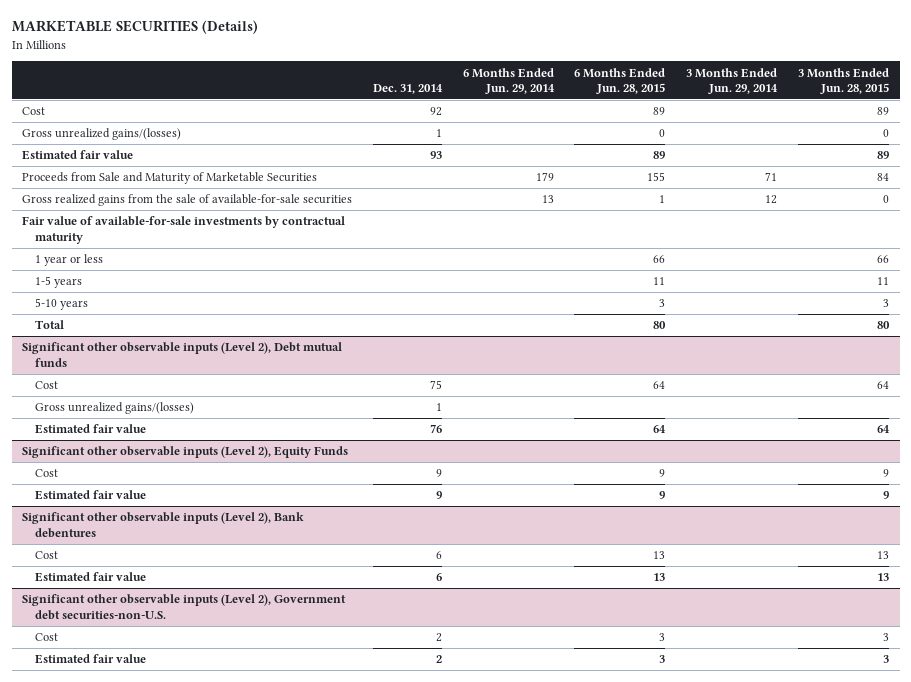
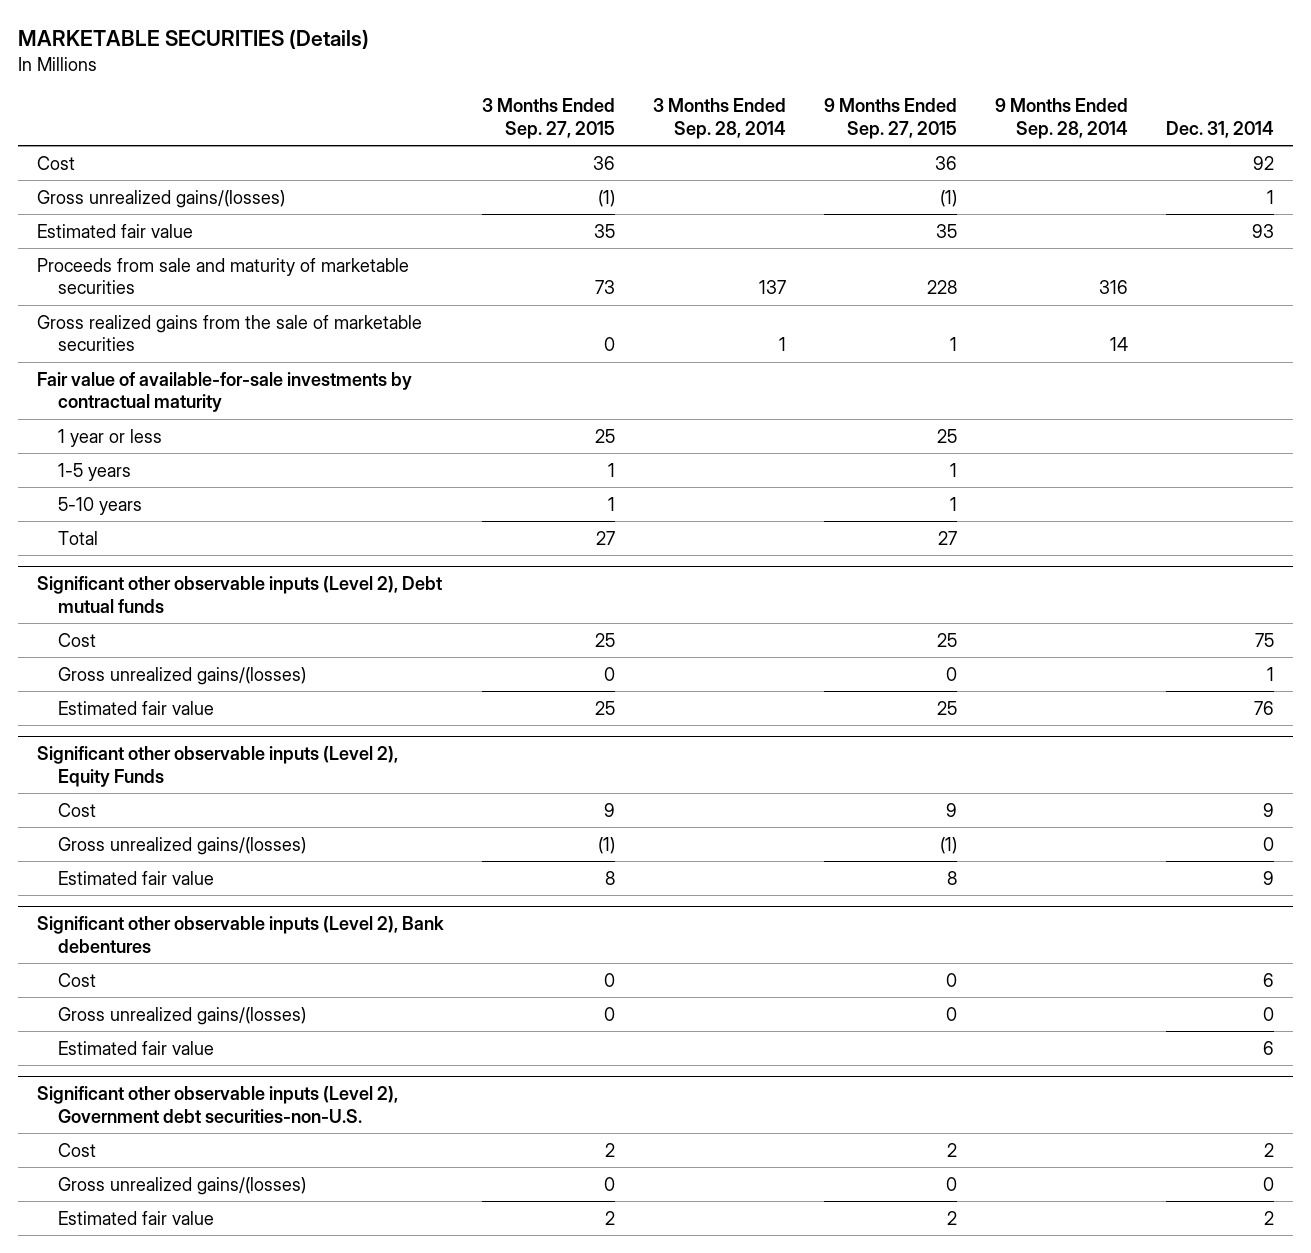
[462,67,555,95] 6 Months Ended Jun. 29, 2014 -> none
[574,67,666,95] 6 Months Ended Jun. 28, 2015 -> none
[686,67,779,95] 3 Months Ended Jun. 29, 2014 -> none
[798,67,890,95] 3 Months Ended Jun. 28, 2015 -> none
none -> [481,98,615,139] 3 Months Ended Sep. 27, 2015
none -> [652,98,786,139] 3 Months Ended Sep. 28, 2014
none -> [823,98,957,139] 9 Months Ended Sep. 27, 2015
none -> [994,98,1128,139] 9 Months Ended Sep. 28, 2014
[21,172,317,185] Proceeds from Sale and Maturity of Marketable Securities -> [36,257,409,295] Proceeds from sale and maturity of marketable securities
[21,194,352,207] Gross realized gains from the sale of available-for-sale securities -> [36,314,422,352] Gross realized gains from the sale of marketable securities
none -> [58,836,307,855] Gross unrealized gains/(losses)
none -> [58,1006,307,1025] Gross unrealized gains/(losses)
none -> [58,1176,307,1195] Gross unrealized gains/(losses)

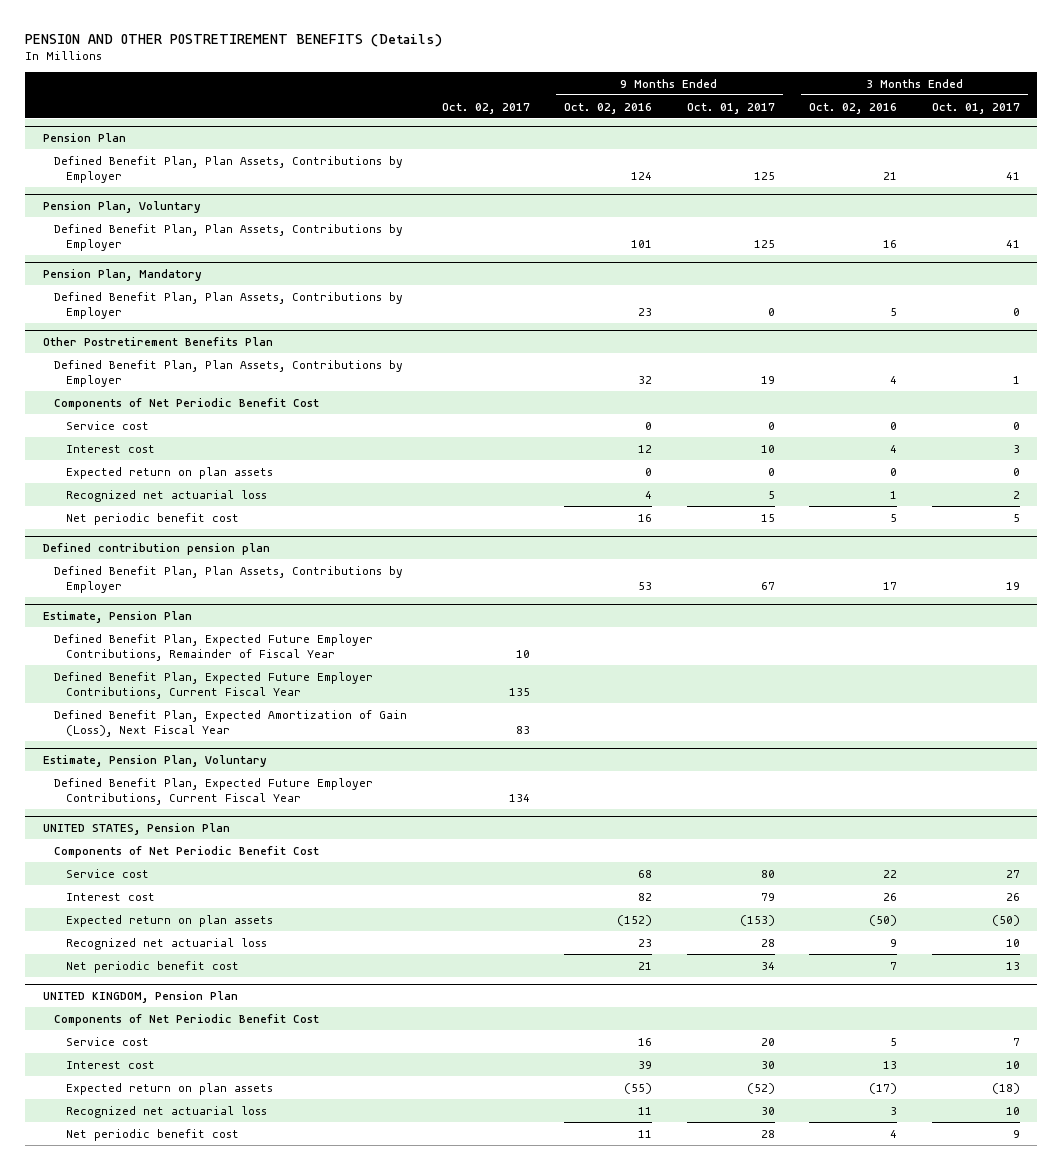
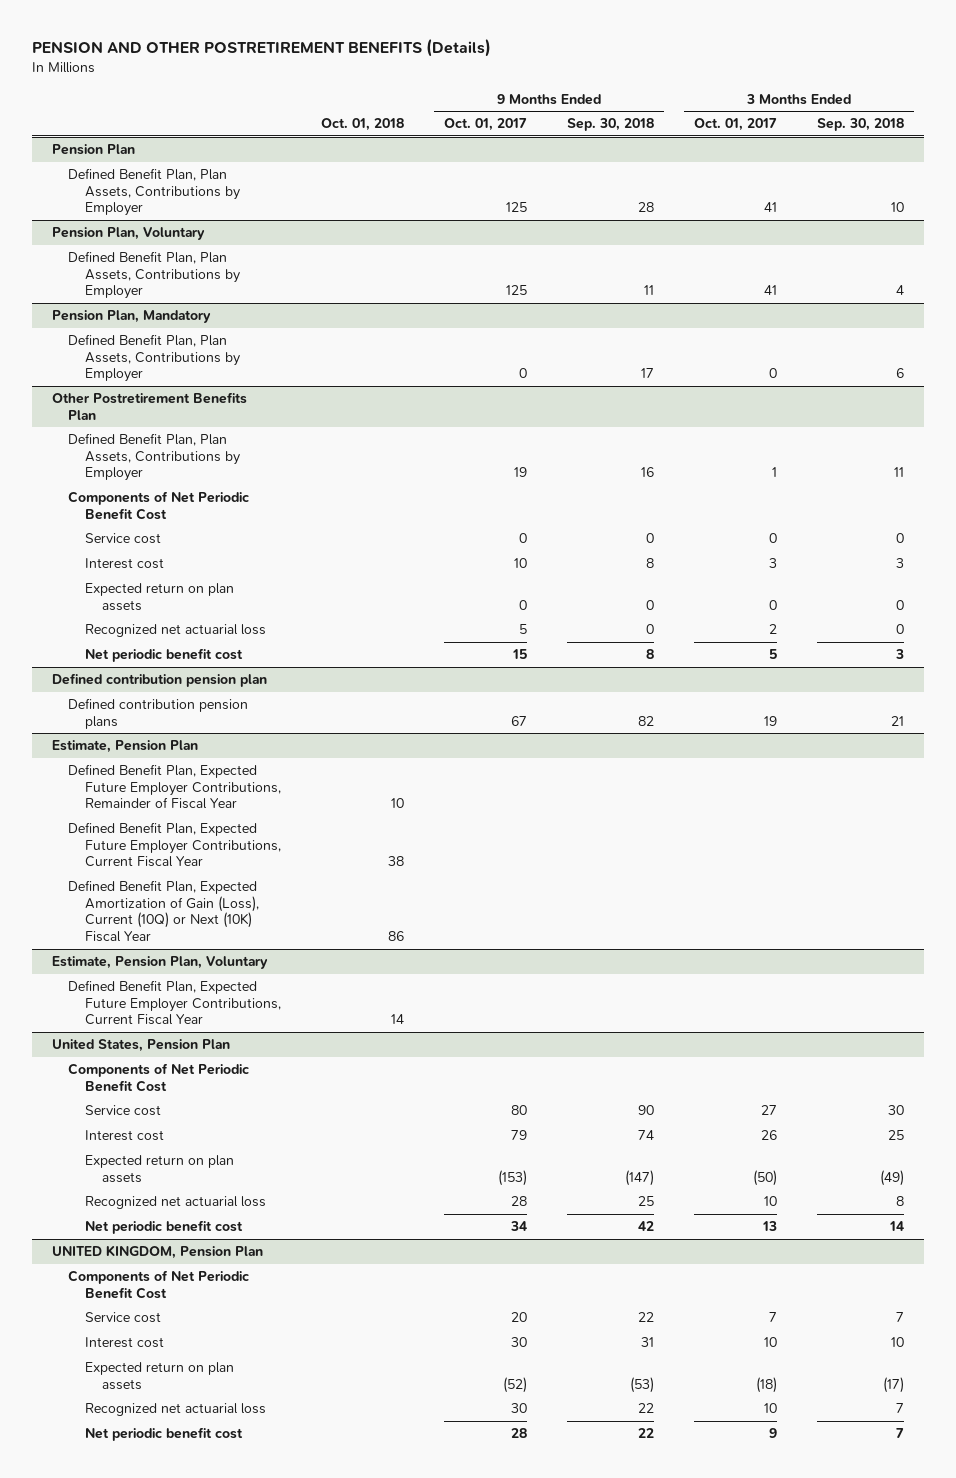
[441,102,530,114] Oct. 02, 2017 -> none
[564,102,653,114] Oct. 02, 2016 -> none
[809,102,898,114] Oct. 02, 2016 -> none
none -> [321,118,405,132] Oct. 01, 2018
none -> [567,118,655,132] Sep. 30, 2018
none -> [817,118,905,132] Sep. 30, 2018
[54,565,404,593] Defined Benefit Plan, Plan Assets, Contributions by Employer -> [68,698,249,729] Defined contribution pension plans
[54,709,408,737] Defined Benefit Plan, Expected Amortization of Gain (Loss), Next Fiscal Year -> [68,880,260,942] Defined Benefit Plan, Expected Amortization of Gain (Loss), Current (10Q) or Next (10K) Fiscal Year
[42,823,230,836] UNITED STATES, Pension Plan -> [51,1039,230,1053] United States, Pension Plan

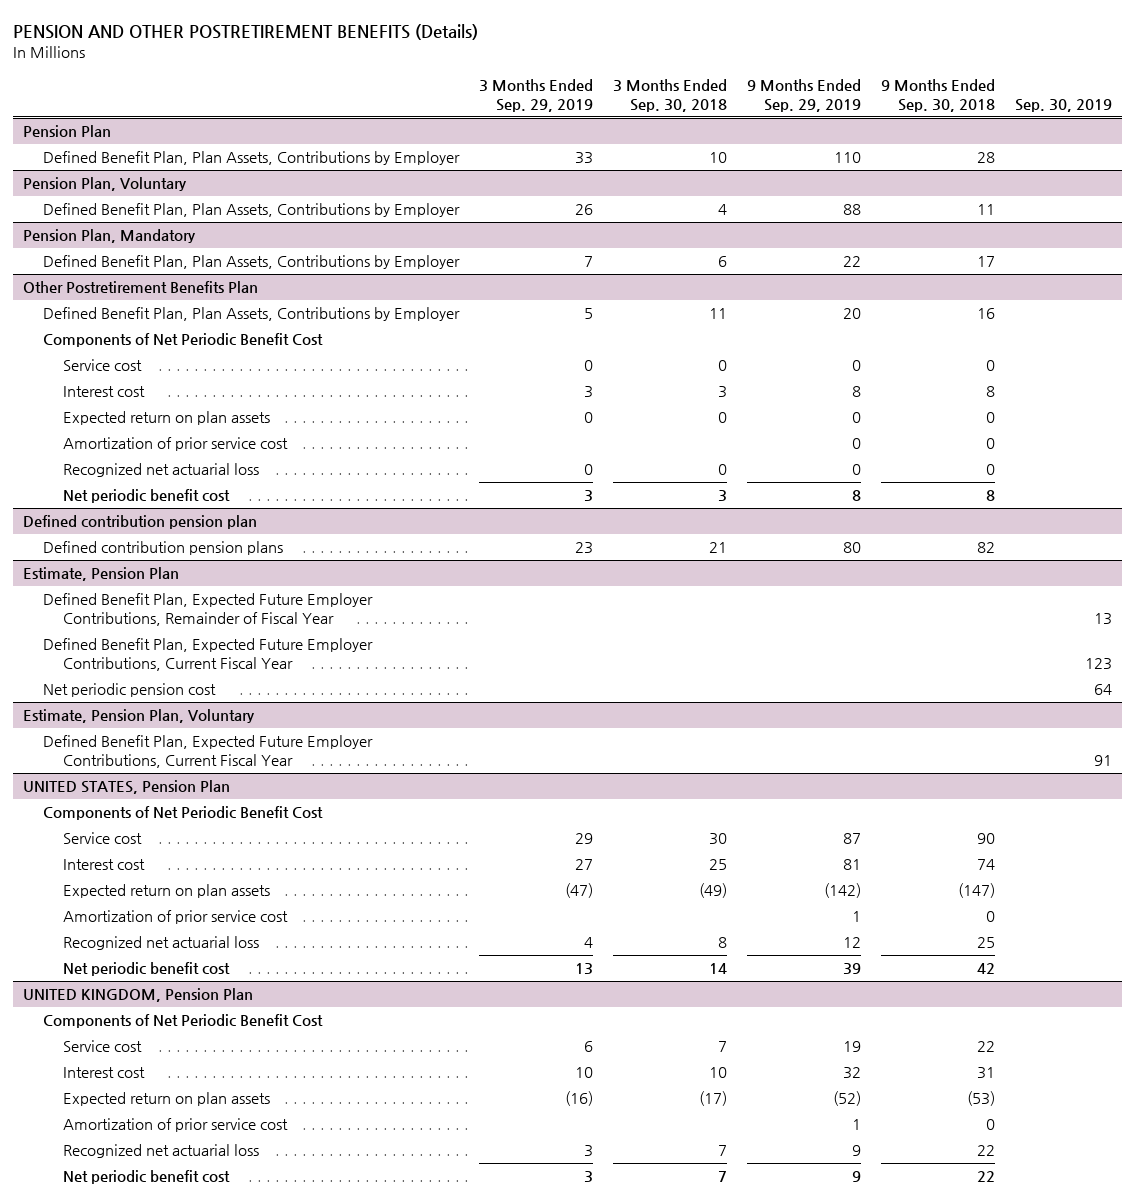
[321,118,405,132] Oct. 01, 2018 -> none
[444,118,528,132] Oct. 01, 2017 -> none
[694,118,778,132] Oct. 01, 2017 -> none
none -> [479,78,594,112] 3 Months Ended Sep. 29, 2019
none -> [746,78,861,112] 9 Months Ended Sep. 29, 2019
none -> [1014,98,1112,112] Sep. 30, 2019
none -> [62,436,288,451] Amortization of prior service cost
[68,880,260,942] Defined Benefit Plan, Expected Amortization of Gain (Loss), Current (10Q) or Next (10K) Fiscal Year -> [43,682,217,697] Net periodic pension cost
[51,1039,230,1053] United States, Pension Plan -> [23,779,231,794] UNITED STATES, Pension Plan
none -> [62,909,288,924] Amortization of prior service cost
none -> [62,1117,288,1132] Amortization of prior service cost

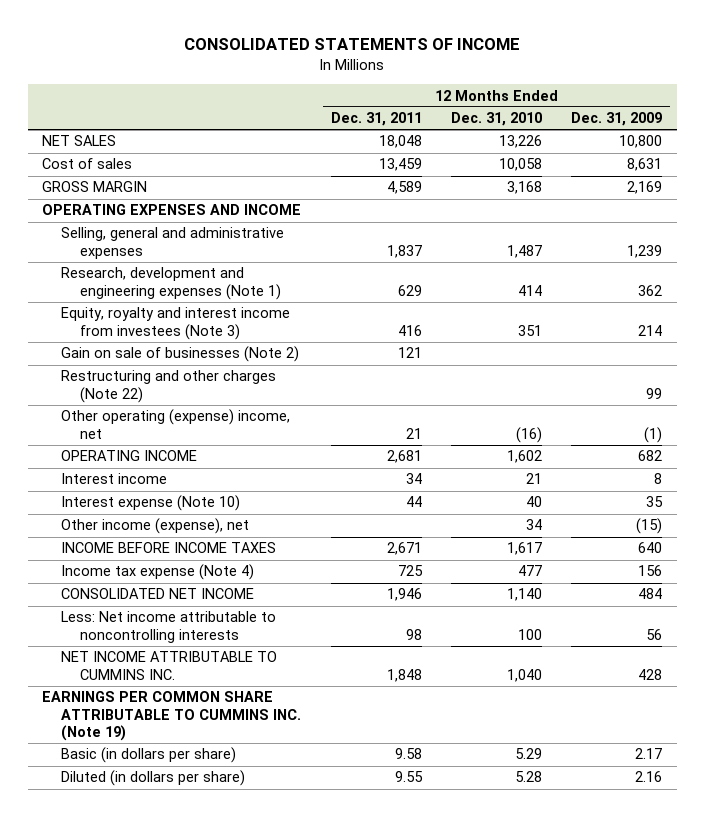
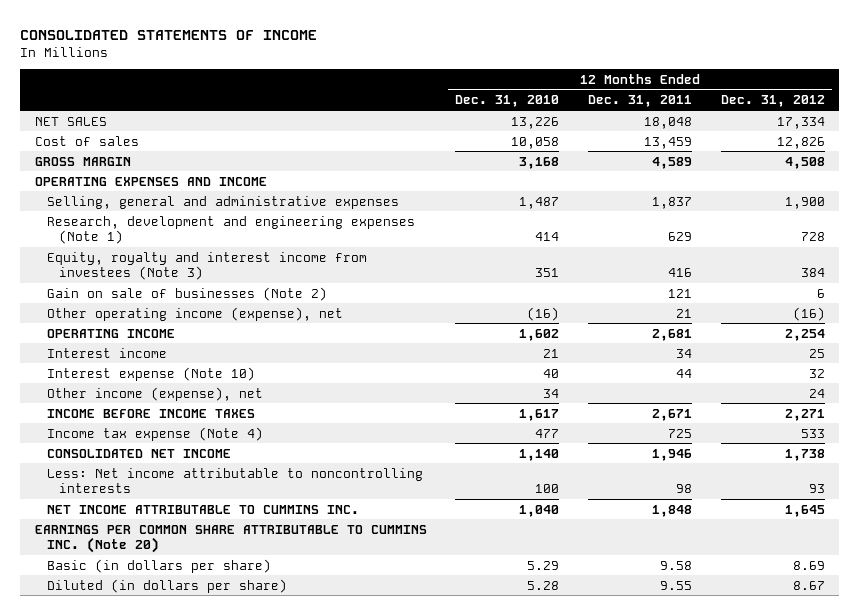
[571,112,663,127] Dec. 31, 2009 -> none
none -> [720,95,825,108] Dec. 31, 2012
[61,370,277,403] Restructuring and other charges (Note 22) -> none
[61,409,291,439] Other operating (expense) income, net -> [46,306,343,321] Other operating income (expense), net
[42,691,302,741] EARNINGS PER COMMON SHARE ATTRIBUTABLE TO CUMMINS INC. (Note 19) -> [34,524,427,554] EARNINGS PER COMMON SHARE ATTRIBUTABLE TO CUMMINS INC. (Note 20)

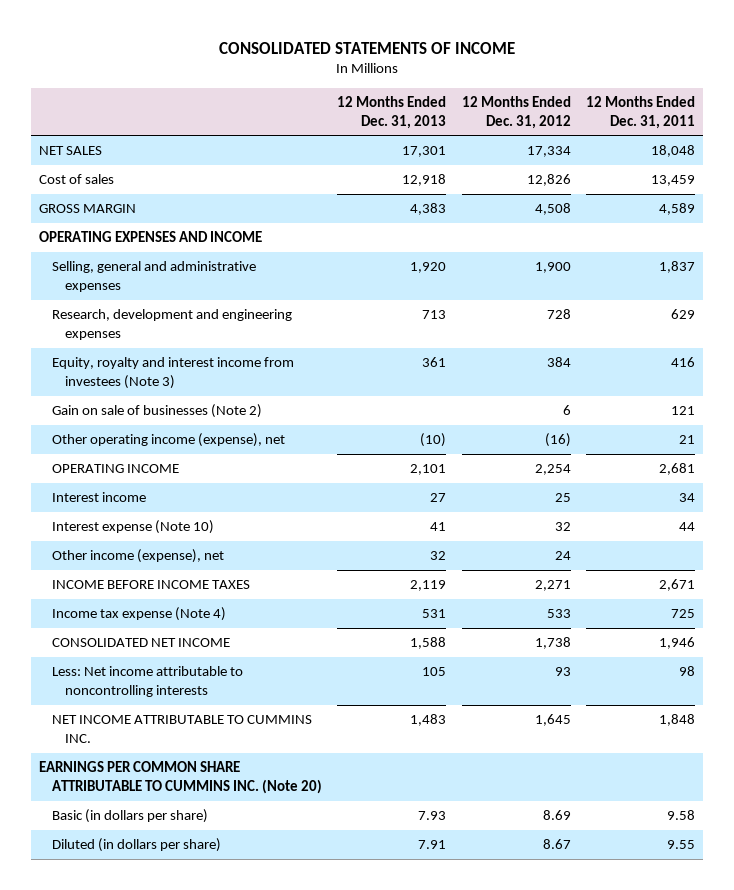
[455,95,560,108] Dec. 31, 2010 -> none
none -> [337,95,447,129] 12 Months Ended Dec. 31, 2013
[46,215,415,245] Research, development and engineering expenses (Note 1) -> [51,309,292,340] Research, development and engineering expenses

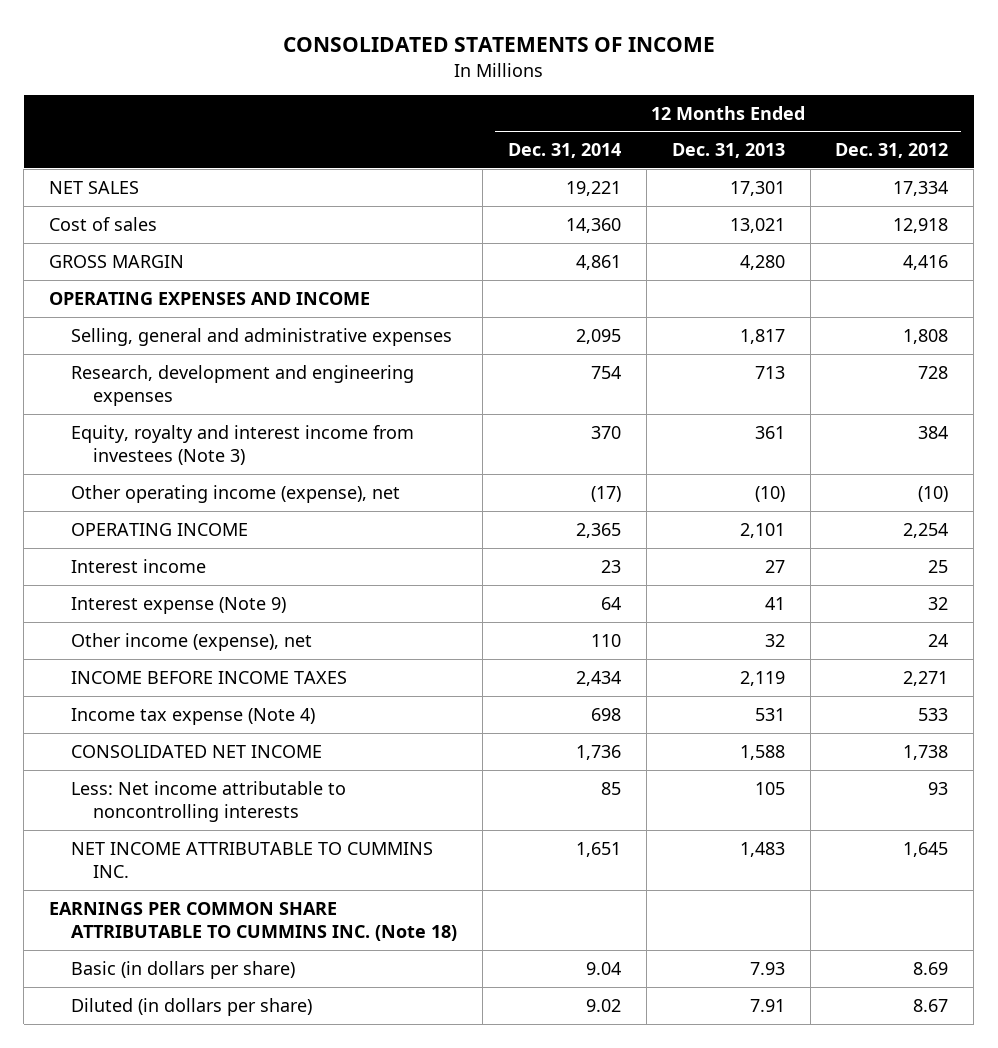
[586,95,696,129] 12 Months Ended Dec. 31, 2011 -> none
none -> [508,143,622,159] Dec. 31, 2014
[402,174,447,187] 12,918 -> [729,217,785,233] 13,021
[526,174,571,187] 12,826 -> [893,217,949,233] 12,918
[410,203,447,216] 4,383 -> [739,254,785,270] 4,280
[534,203,571,216] 4,508 -> [903,254,949,270] 4,416
[410,262,447,274] 1,920 -> [739,328,785,344] 1,817
[534,262,571,274] 1,900 -> [903,328,949,344] 1,808
[51,404,262,419] Gain on sale of businesses (Note 2) -> none
[544,433,571,448] (16) -> [918,485,949,502] (10)
[51,520,214,535] Interest expense (Note 10) -> [71,596,287,614] Interest expense (Note 9)
[39,761,322,794] EARNINGS PER COMMON SHARE ATTRIBUTABLE TO CUMMINS INC. (Note 20) -> [49,901,458,941] EARNINGS PER COMMON SHARE ATTRIBUTABLE TO CUMMINS INC. (Note 18)

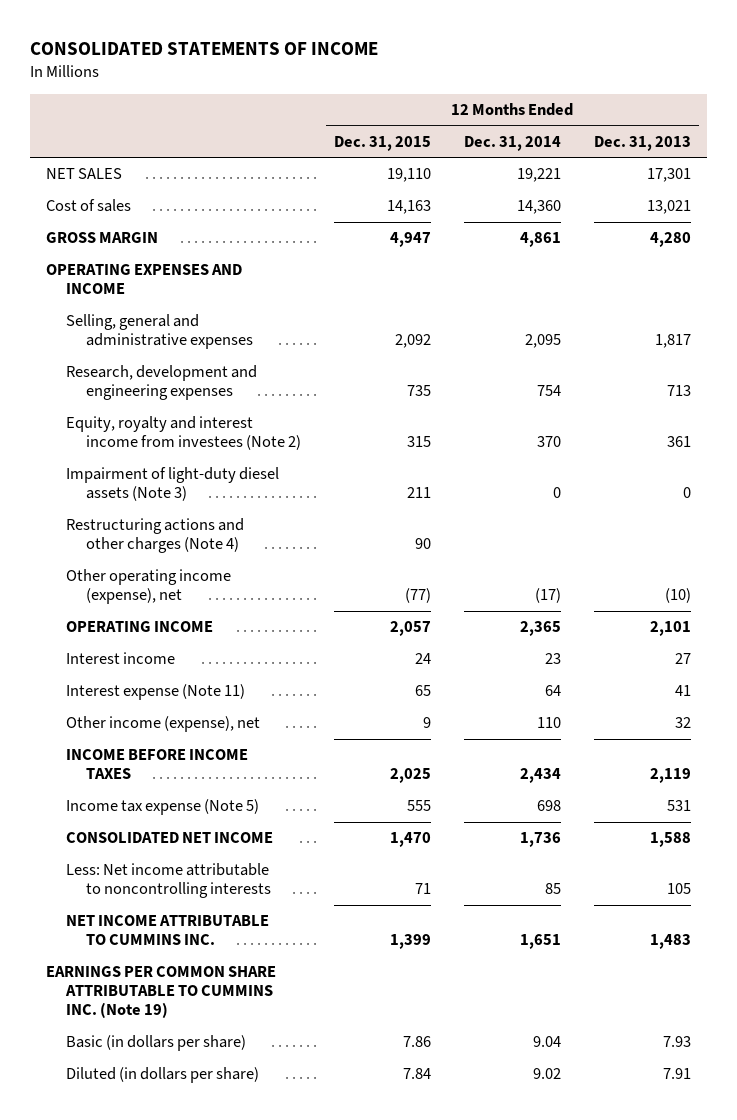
[835,143,949,159] Dec. 31, 2012 -> none
none -> [333,135,431,151] Dec. 31, 2015
[71,424,415,465] Equity, royalty and interest income from investees (Note 3) -> [66,416,301,451] Equity, royalty and interest income from investees (Note 2)
none -> [66,467,280,502] Impairment of light-duty diesel assets (Note 3)
none -> [66,518,245,554] Restructuring actions and other charges (Note 4)
[71,596,287,614] Interest expense (Note 9) -> [66,684,246,701] Interest expense (Note 11)
[71,707,316,725] Income tax expense (Note 4) -> [66,799,260,816] Income tax expense (Note 5)
[49,901,458,941] EARNINGS PER COMMON SHARE ATTRIBUTABLE TO CUMMINS INC. (Note 18) -> [46,966,277,1019] EARNINGS PER COMMON SHARE ATTRIBUTABLE TO CUMMINS INC. (Note 19)

